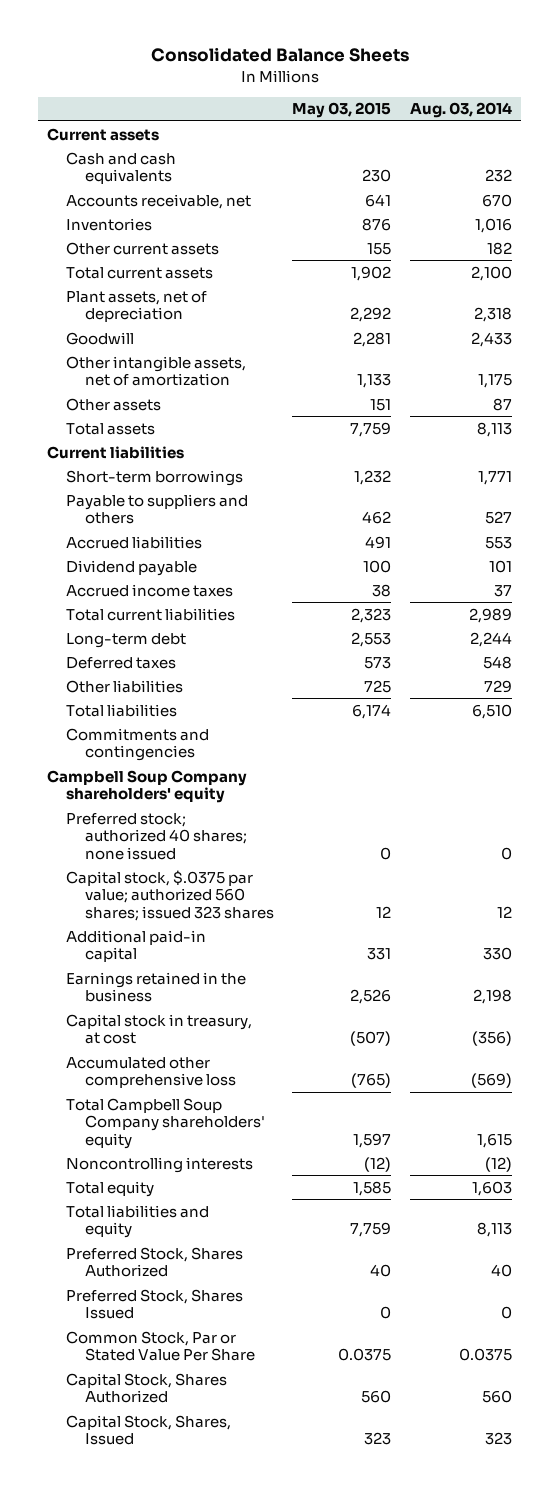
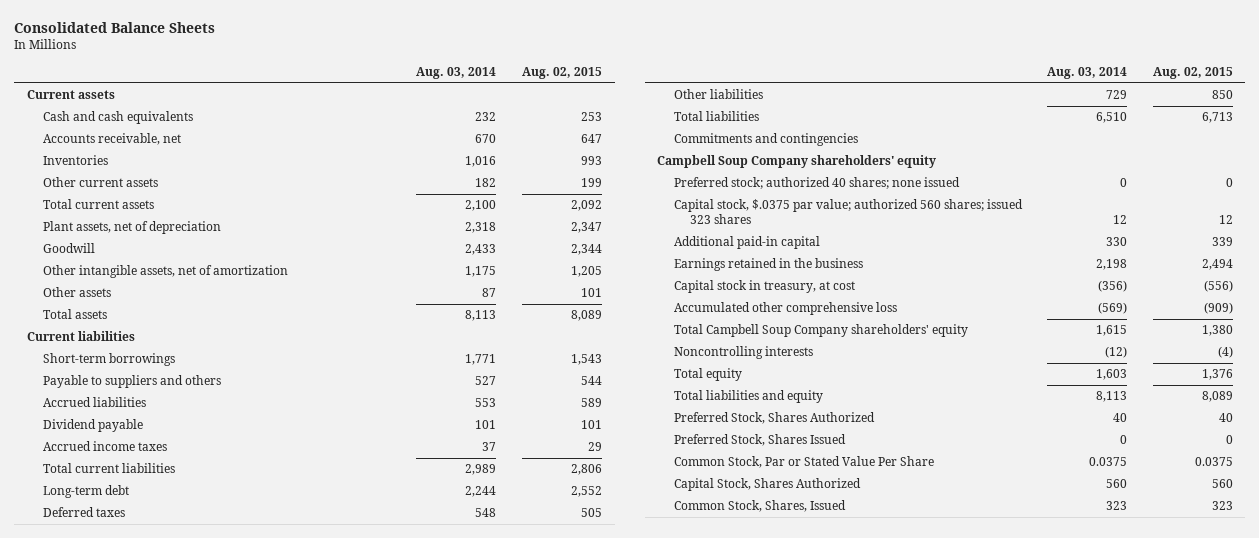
[292,102,392,119] May 03, 2015 -> none
none -> [521,67,602,80] Aug. 02, 2015
[66,1414,232,1446] Capital Stock, Shares, Issued -> [673,500,846,513] Common Stock, Shares, Issued

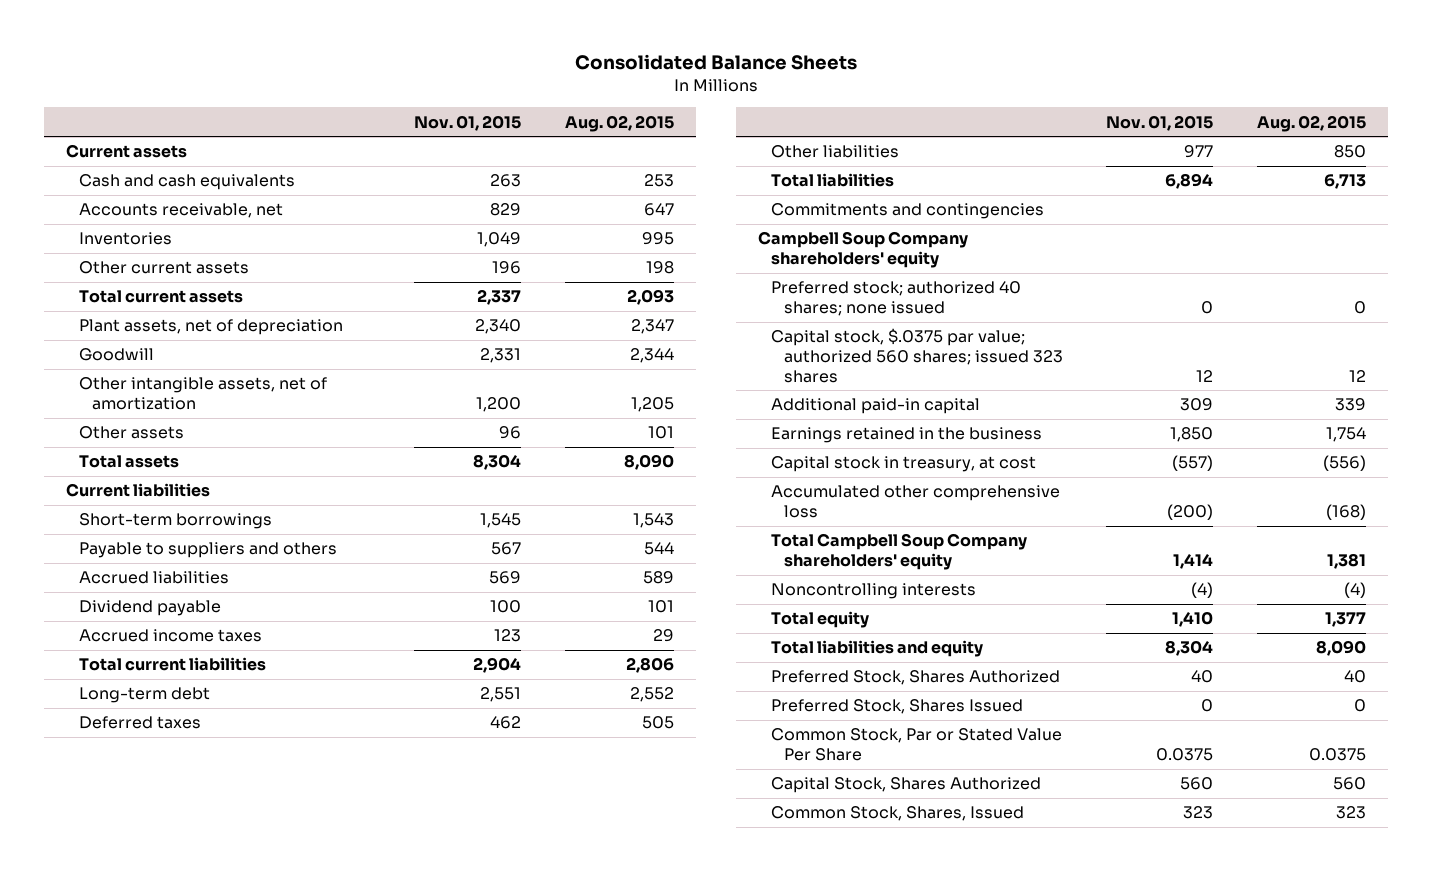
[416,67,497,80] Aug. 03, 2014 -> none
none -> [414,114,522,131] Nov. 01, 2015
[580,156,602,166] 993 -> [641,232,674,246] 995
[580,178,602,188] 199 -> [645,261,674,275] 198
[570,200,602,212] 2,092 -> [626,289,674,306] 2,093
[570,310,602,322] 8,089 -> [623,454,674,471] 8,090
[1201,259,1233,271] 2,494 -> [1325,427,1366,443] 1,754
[1203,302,1233,315] (909) -> [1325,504,1366,521] (168)
[1201,325,1233,337] 1,380 -> [1326,553,1366,570] 1,381
[1201,369,1233,381] 1,376 -> [1324,612,1366,628] 1,377
[1201,391,1233,403] 8,089 -> [1315,640,1366,657] 8,090

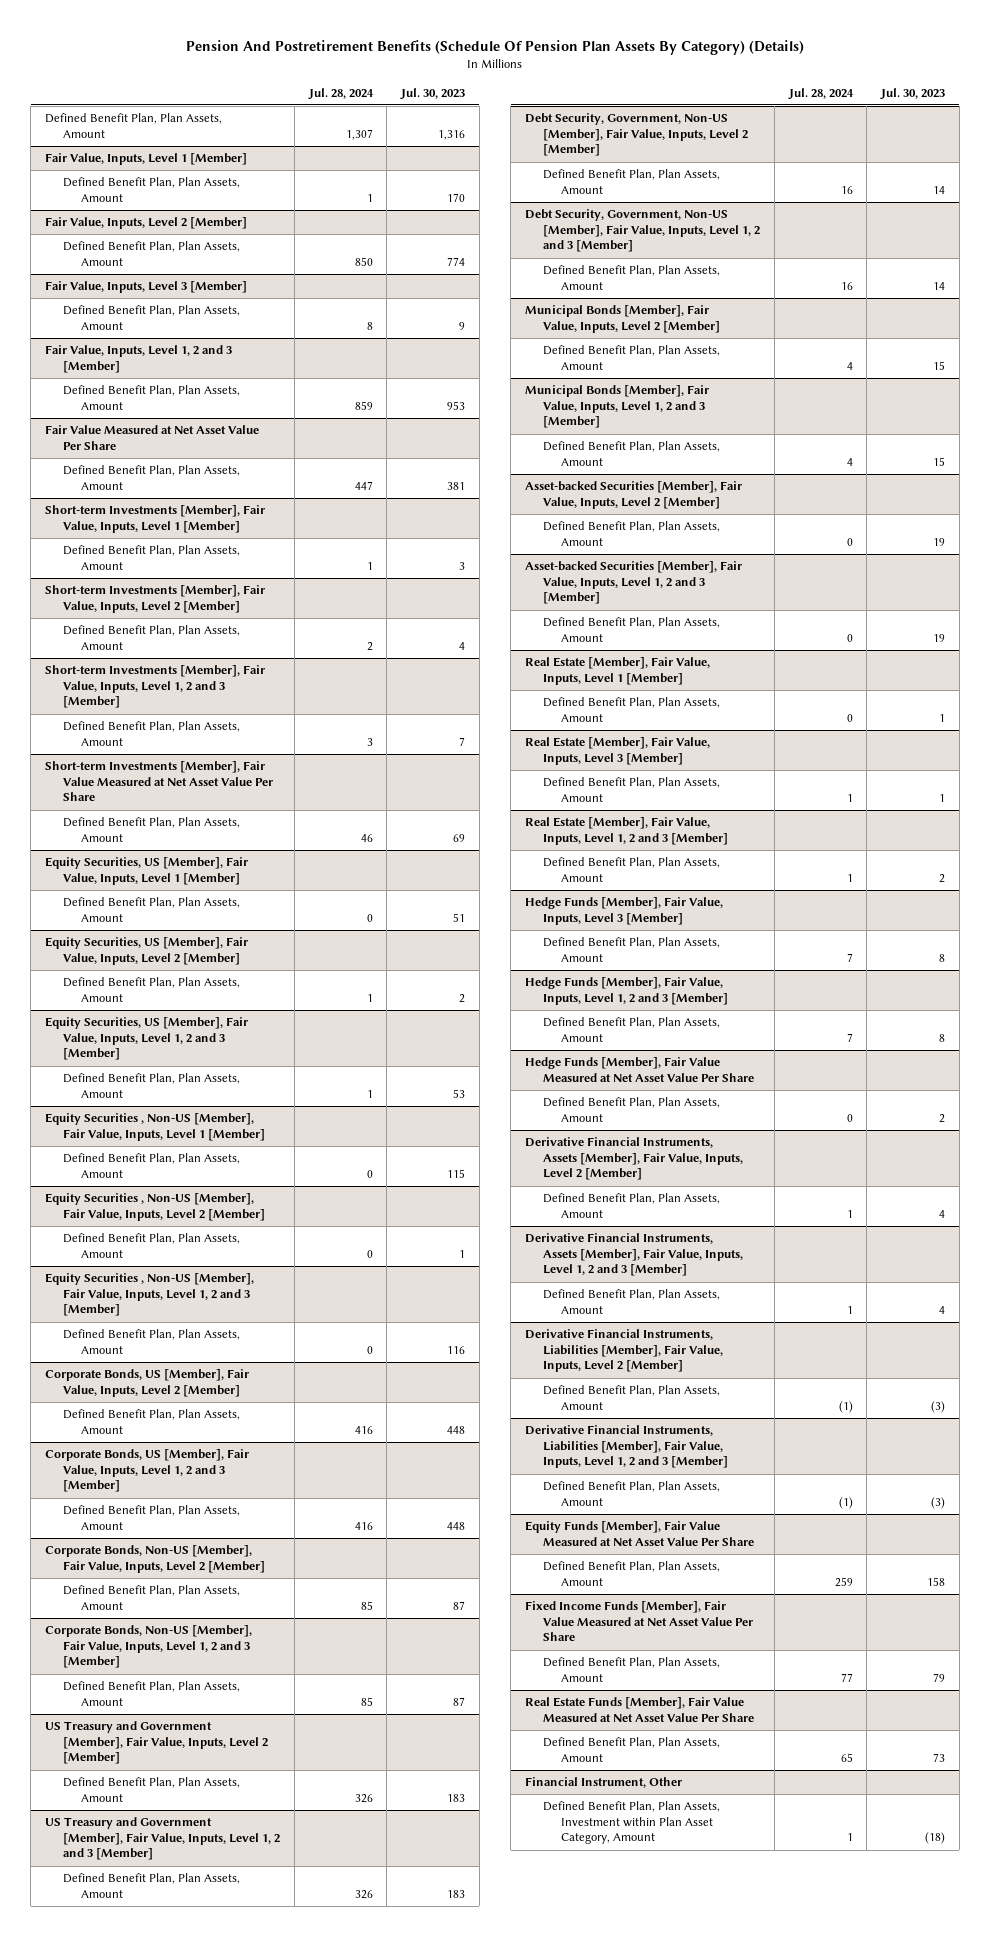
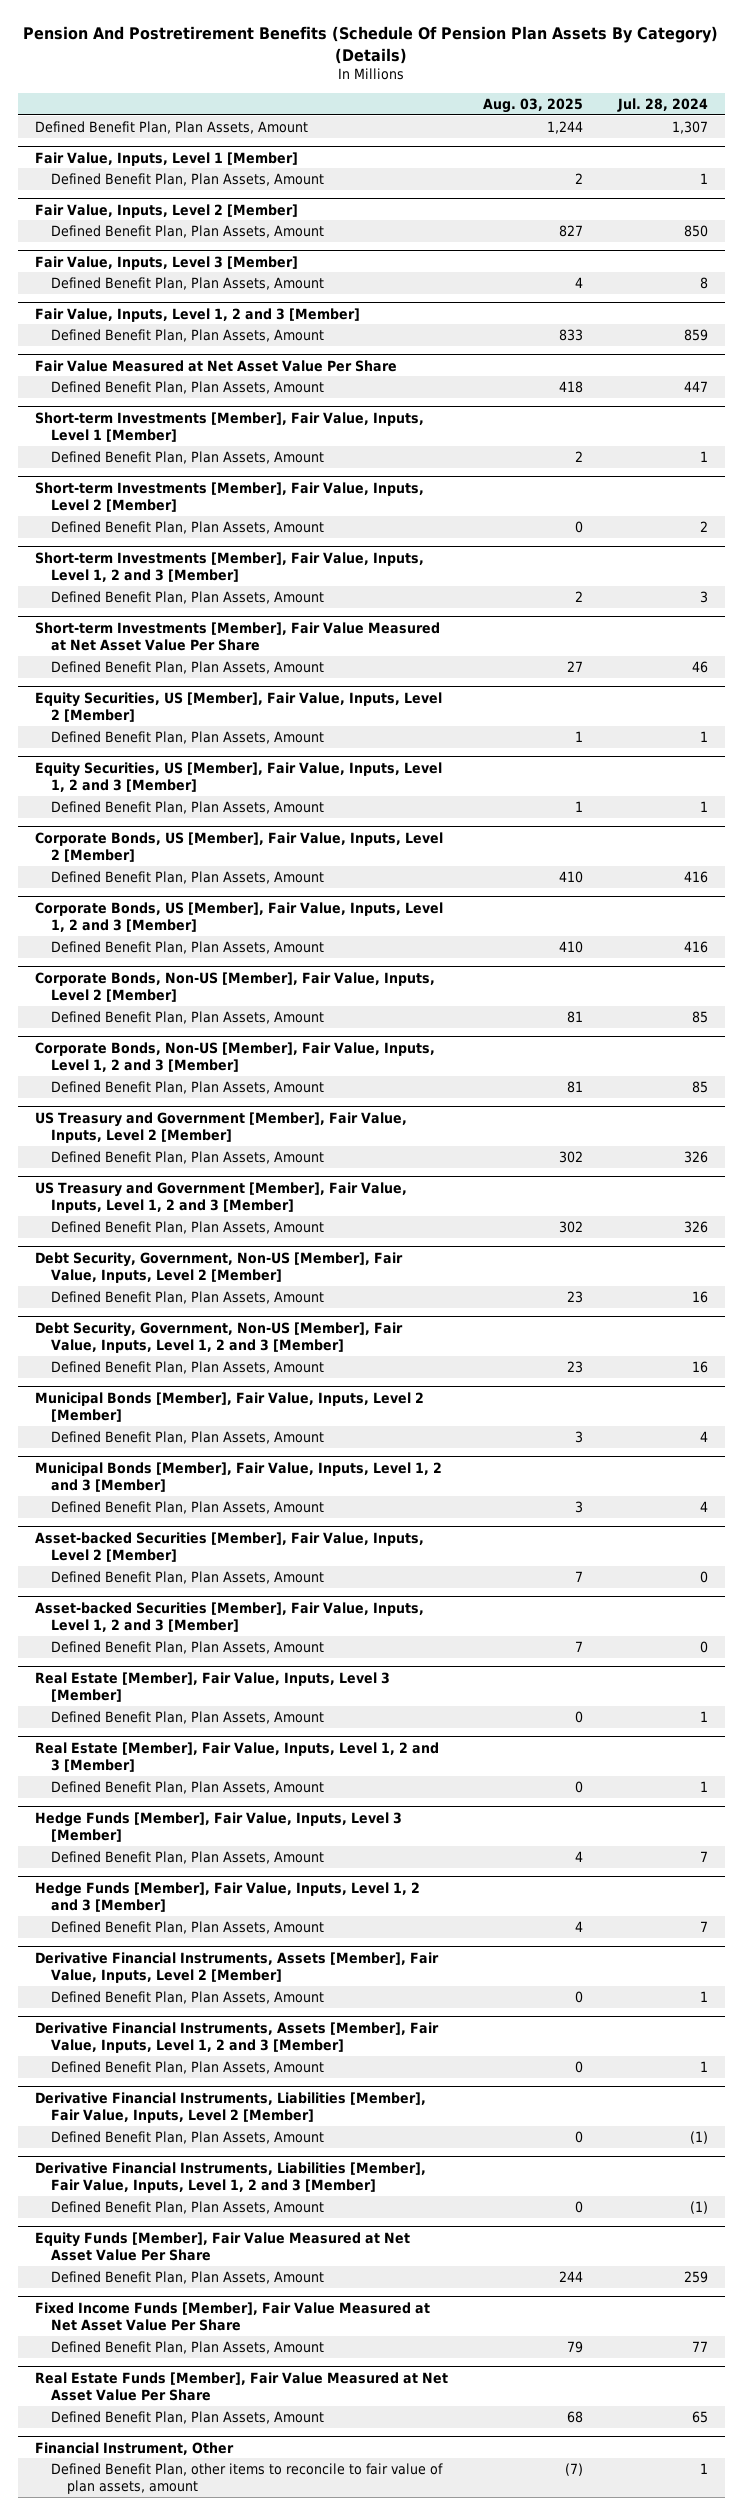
[400,87,466,100] Jul. 30, 2023 -> none
none -> [482,98,583,114] Aug. 03, 2025
[45,857,249,885] Equity Securities, US [Member], Fair Value, Inputs, Level 1 [Member] -> none
[63,897,241,922] Defined Benefit Plan, Plan Assets, Amount -> none
[45,1113,266,1141] Equity Securities , Non-US [Member], Fair Value, Inputs, Level 1 [Member] -> none
[63,1153,241,1178] Defined Benefit Plan, Plan Assets, Amount -> none
[45,1193,266,1221] Equity Securities , Non-US [Member], Fair Value, Inputs, Level 2 [Member] -> none
[63,1233,241,1258] Defined Benefit Plan, Plan Assets, Amount -> none
[45,1273,255,1317] Equity Securities , Non-US [Member], Fair Value, Inputs, Level 1, 2 and 3 [Member] -> none
[63,1329,241,1354] Defined Benefit Plan, Plan Assets, Amount -> none
[525,657,711,685] Real Estate [Member], Fair Value, Inputs, Level 1 [Member] -> none
[543,697,721,722] Defined Benefit Plan, Plan Assets, Amount -> none
[525,1057,755,1082] Hedge Funds [Member], Fair Value Measured at Net Asset Value Per Share -> none
[543,1097,721,1122] Defined Benefit Plan, Plan Assets, Amount -> none
[543,1801,721,1845] Defined Benefit Plan, Plan Assets, Investment within Plan Asset Category, Amount -> [51,2462,444,2495] Defined Benefit Plan, other items to reconcile to fair value of plan assets, amount

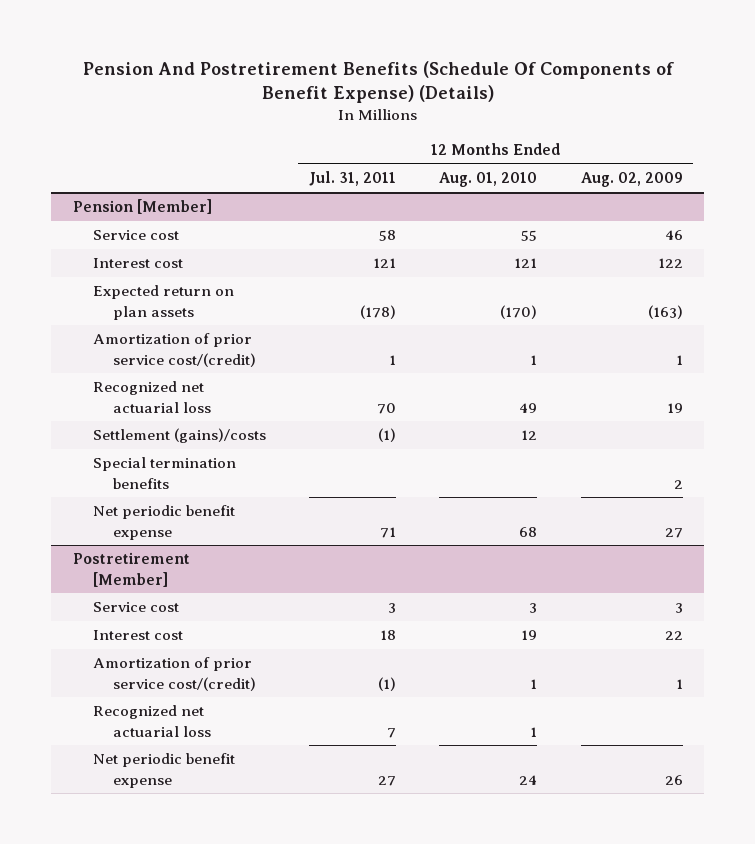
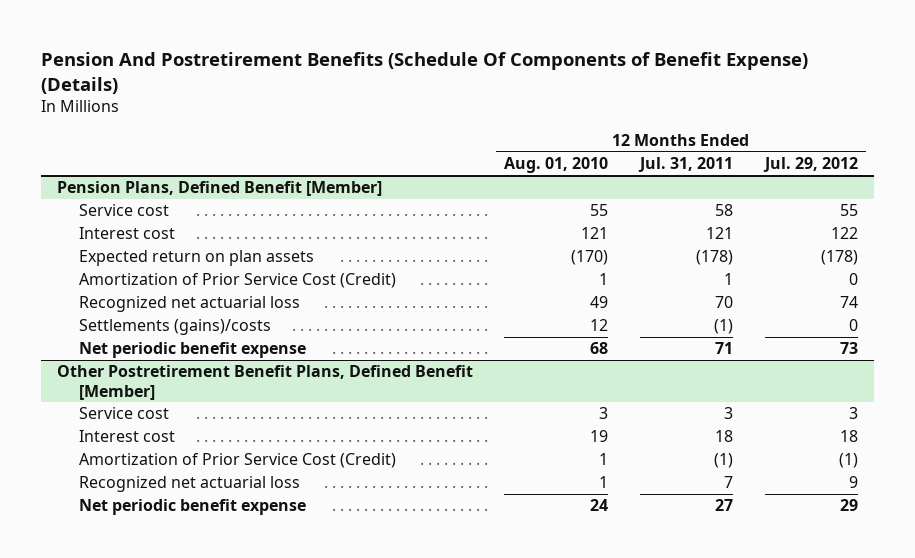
[580,172,683,188] Aug. 02, 2009 -> none
none -> [763,157,859,173] Jul. 29, 2012
[72,199,212,215] Pension [Member] -> none
none -> [56,181,382,197] Pension Plans, Defined Benefit [Member]
[92,333,257,367] Amortization of prior service cost/(credit) -> [78,273,396,289] Amortization of Prior Service Cost (Credit)
[92,457,236,489] Special termination benefits -> none
[92,428,266,444] Settlement (gains)/costs -> [78,319,271,336] Settlements (gains)/costs
[72,552,190,587] Postretirement [Member] -> none
none -> [56,365,473,400] Other Postretirement Benefit Plans, Defined Benefit [Member]
[92,657,257,691] Amortization of prior service cost/(credit) -> [78,453,396,469] Amortization of Prior Service Cost (Credit)

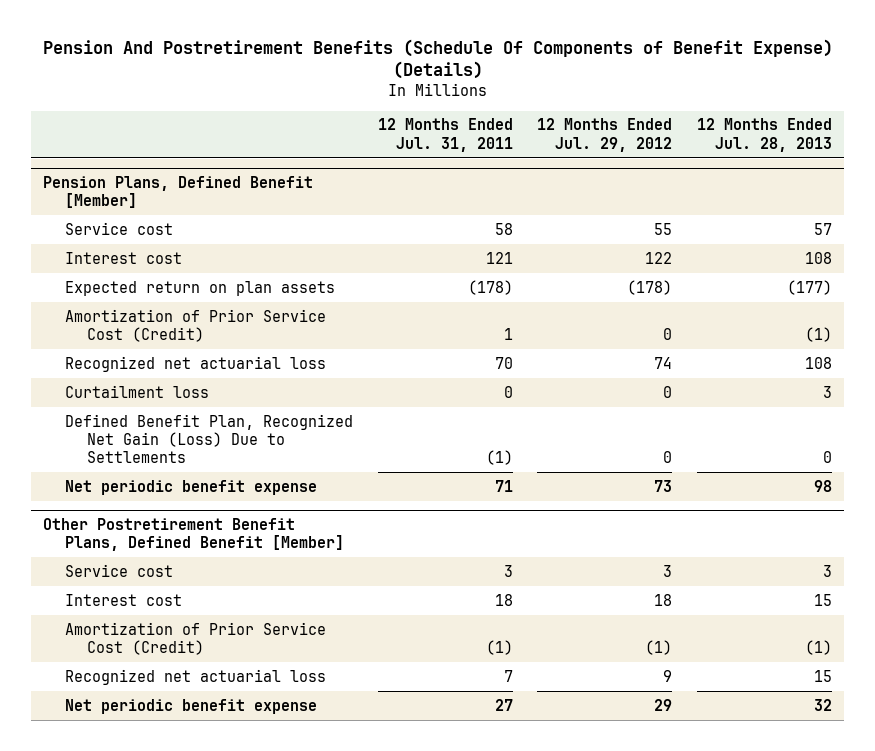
[504,157,609,174] Aug. 01, 2010 -> none
none -> [696,118,832,152] 12 Months Ended Jul. 28, 2013
[78,319,271,336] Settlements (gains)/costs -> none
none -> [65,384,210,398] Curtailment loss
none -> [65,413,354,464] Defined Benefit Plan, Recognized Net Gain (Loss) Due to Settlements

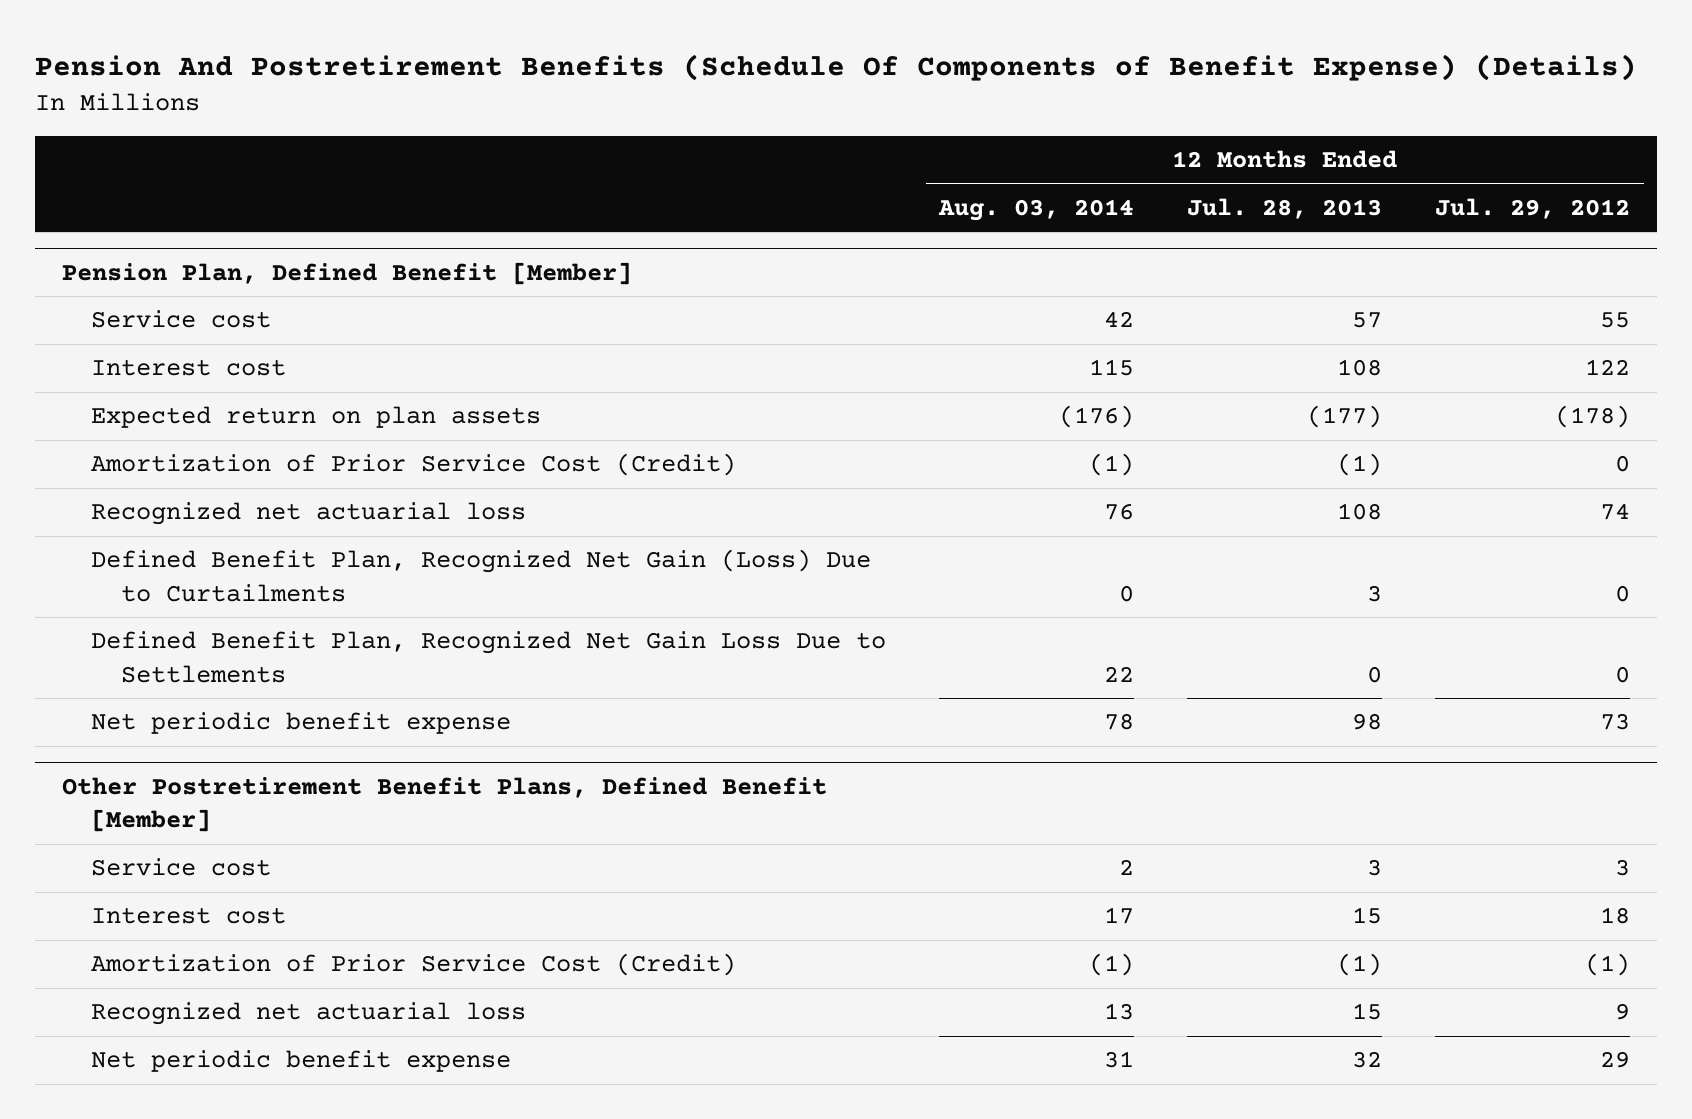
[377,118,513,152] 12 Months Ended Jul. 31, 2011 -> none
none -> [938,198,1135,221] Aug. 03, 2014
[43,175,314,209] Pension Plans, Defined Benefit [Member] -> [61,261,632,285] Pension Plan, Defined Benefit [Member]
[65,384,210,398] Curtailment loss -> [91,549,872,602] Defined Benefit Plan, Recognized Net Gain (Loss) Due to Curtailments
[65,413,354,464] Defined Benefit Plan, Recognized Net Gain (Loss) Due to Settlements -> [91,631,887,683] Defined Benefit Plan, Recognized Net Gain Loss Due to Settlements

